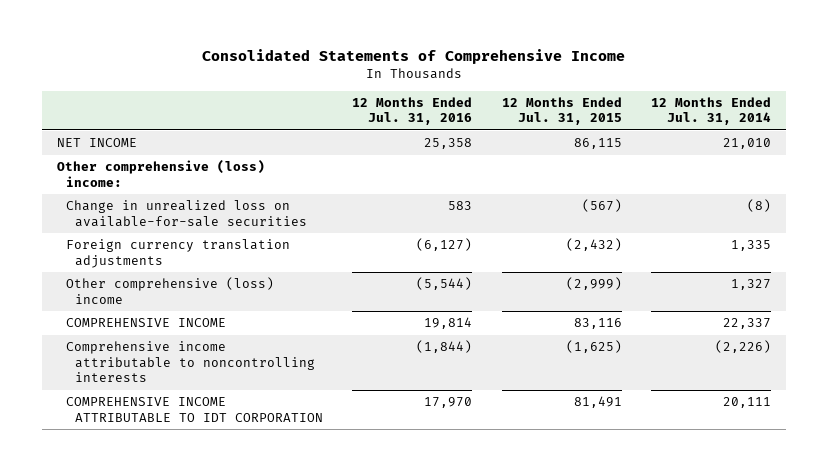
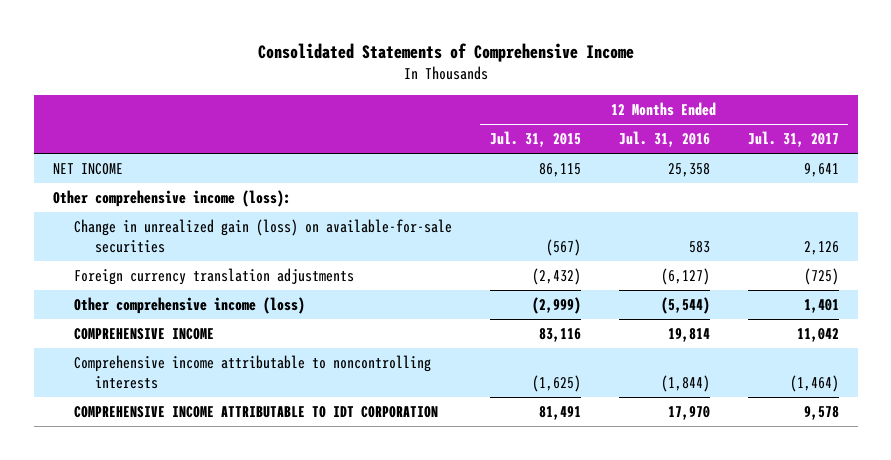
[651,96,772,126] 12 Months Ended Jul. 31, 2014 -> none
none -> [747,131,839,148] Jul. 31, 2017
[56,160,265,187] Other comprehensive (loss) income: -> [52,190,291,208] Other comprehensive income (loss):
[65,200,307,227] Change in unrealized loss on available-for-sale securities -> [73,219,452,254] Change in unrealized gain (loss) on available-for-sale securities
[65,277,274,304] Other comprehensive (loss) income -> [73,297,305,315] Other comprehensive income (loss)

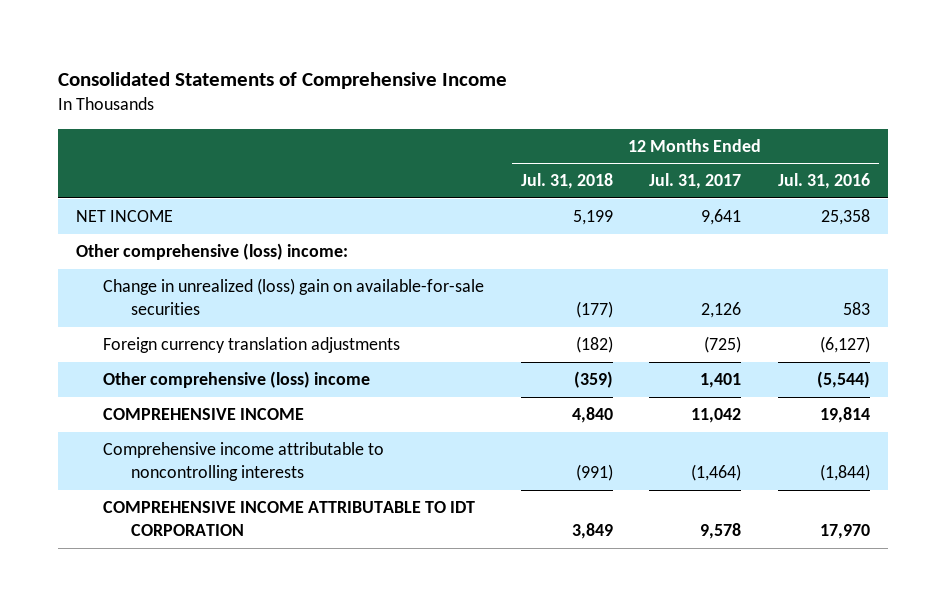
[489,131,581,148] Jul. 31, 2015 -> none
none -> [520,173,613,190] Jul. 31, 2018
[52,190,291,208] Other comprehensive income (loss): -> [75,243,348,261] Other comprehensive (loss) income:
[73,219,452,254] Change in unrealized gain (loss) on available-for-sale securities -> [103,278,485,316] Change in unrealized (loss) gain on available-for-sale securities
[73,297,305,315] Other comprehensive income (loss) -> [103,371,371,389] Other comprehensive (loss) income

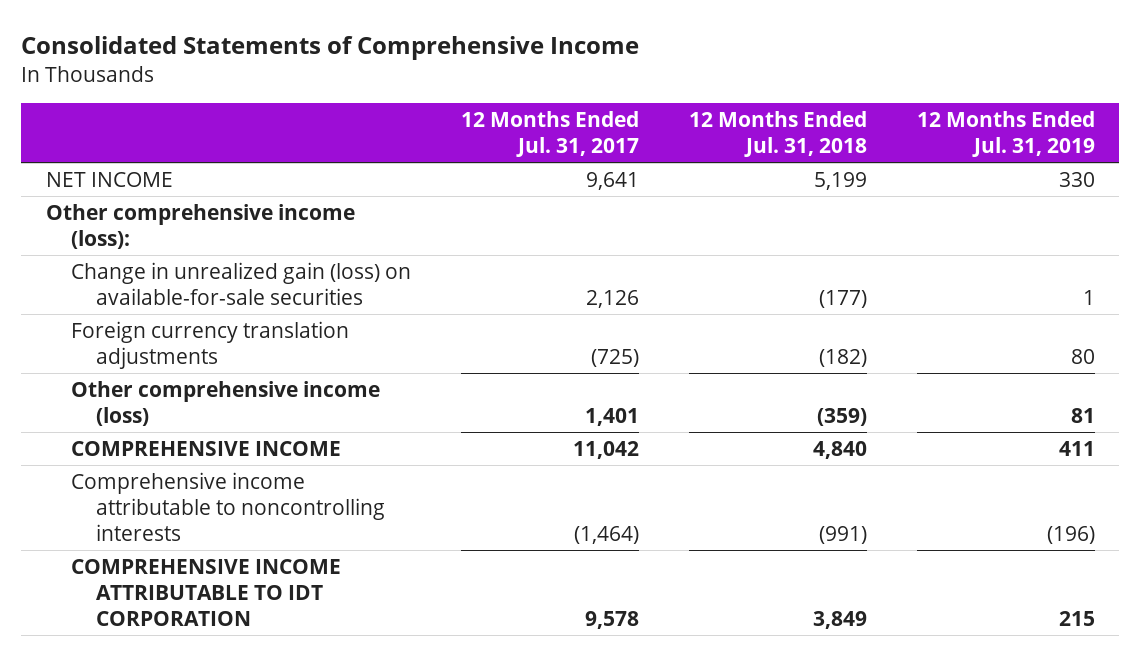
[777,173,870,190] Jul. 31, 2016 -> none
none -> [916,111,1095,158] 12 Months Ended Jul. 31, 2019
[75,243,348,261] Other comprehensive (loss) income: -> [46,203,356,250] Other comprehensive income (loss):
[103,278,485,316] Change in unrealized (loss) gain on available-for-sale securities -> [70,261,411,306] Change in unrealized gain (loss) on available-for-sale securities
[103,371,371,389] Other comprehensive (loss) income -> [70,380,380,427] Other comprehensive income (loss)

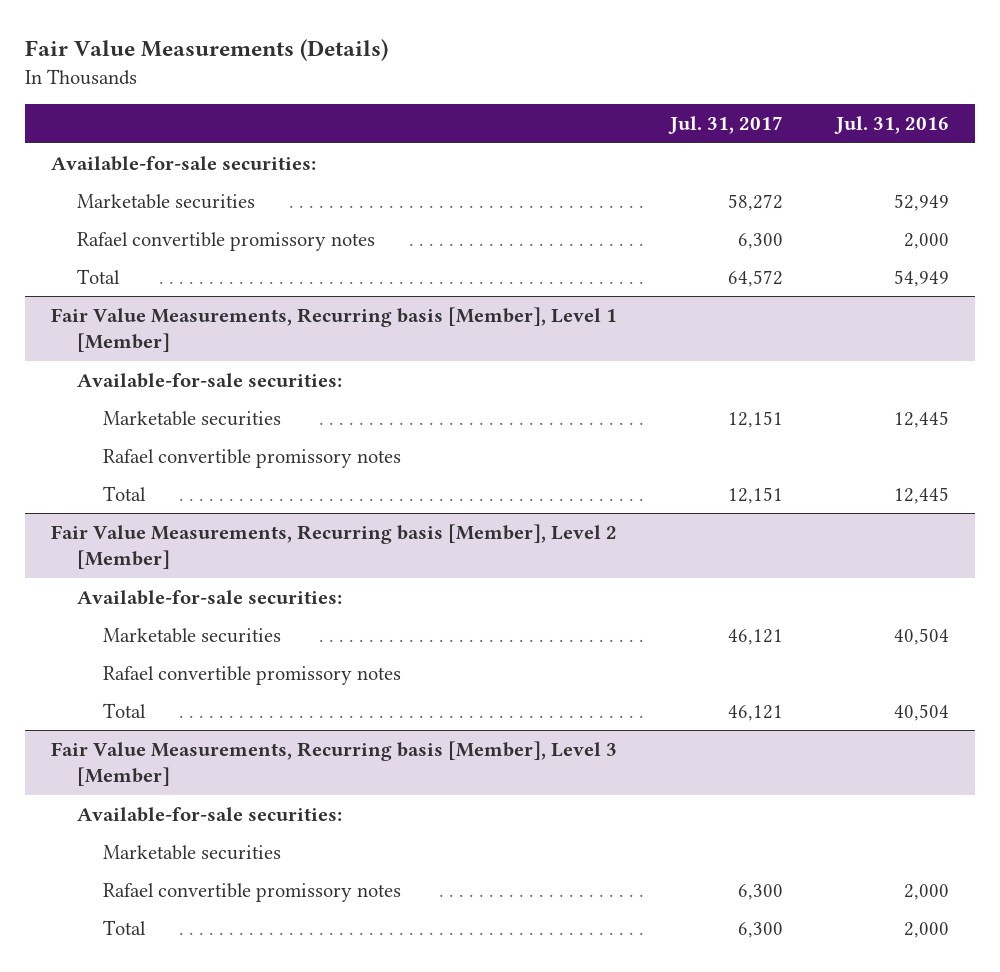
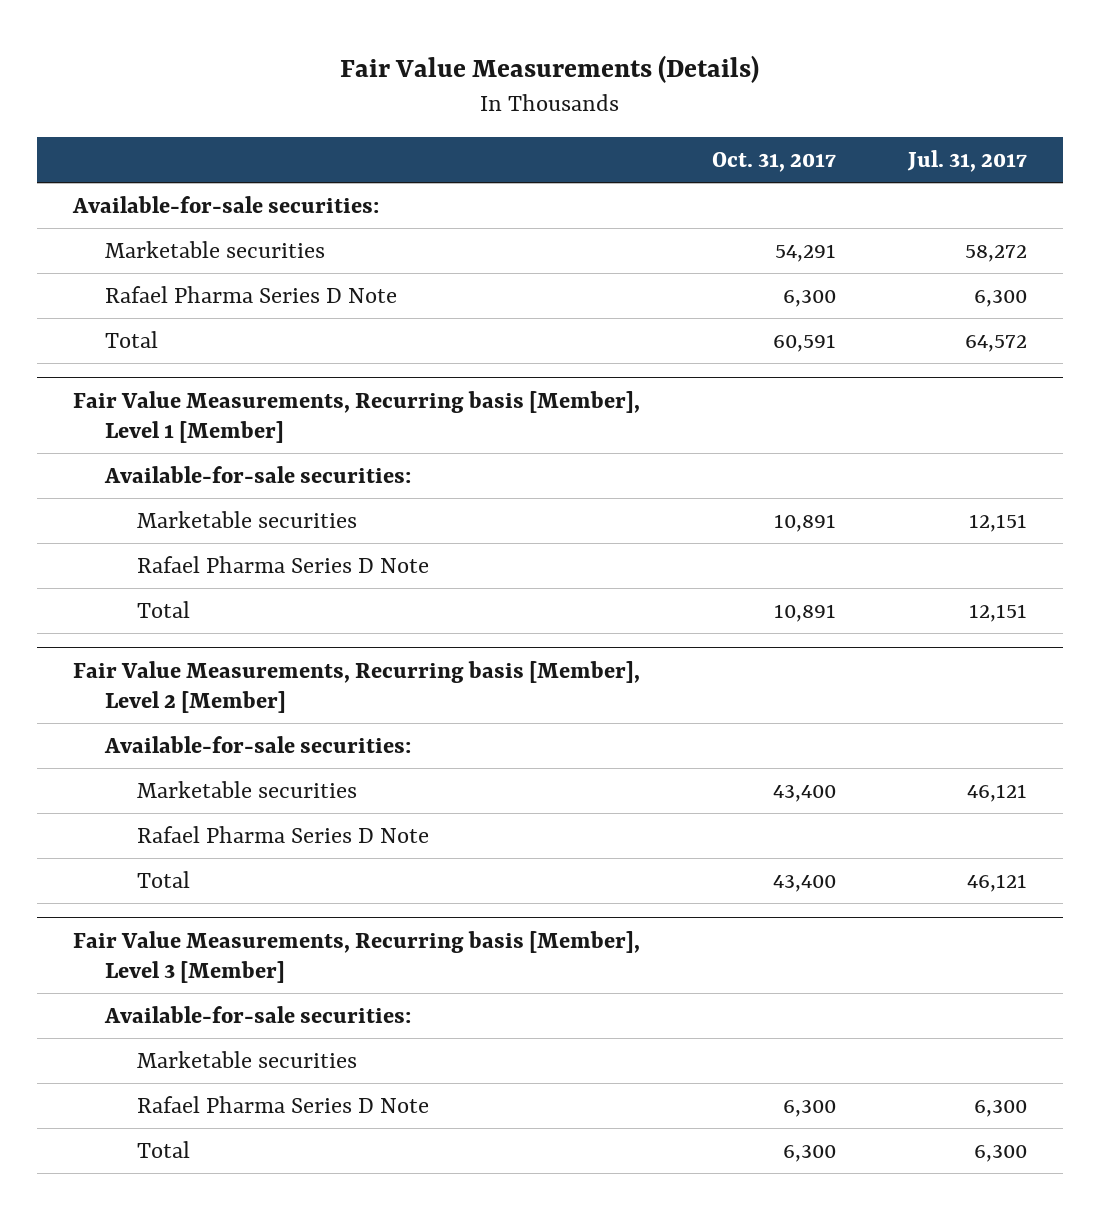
[833,116,949,135] Jul. 31, 2016 -> none
none -> [712,151,837,172] Oct. 31, 2017
[76,231,375,251] Rafael convertible promissory notes -> [104,285,397,303] Rafael Pharma Series D Note
[102,448,401,468] Rafael convertible promissory notes -> [136,555,429,573] Rafael Pharma Series D Note
[102,665,401,685] Rafael convertible promissory notes -> [136,825,429,843] Rafael Pharma Series D Note
[102,882,401,902] Rafael convertible promissory notes -> [136,1095,429,1113] Rafael Pharma Series D Note

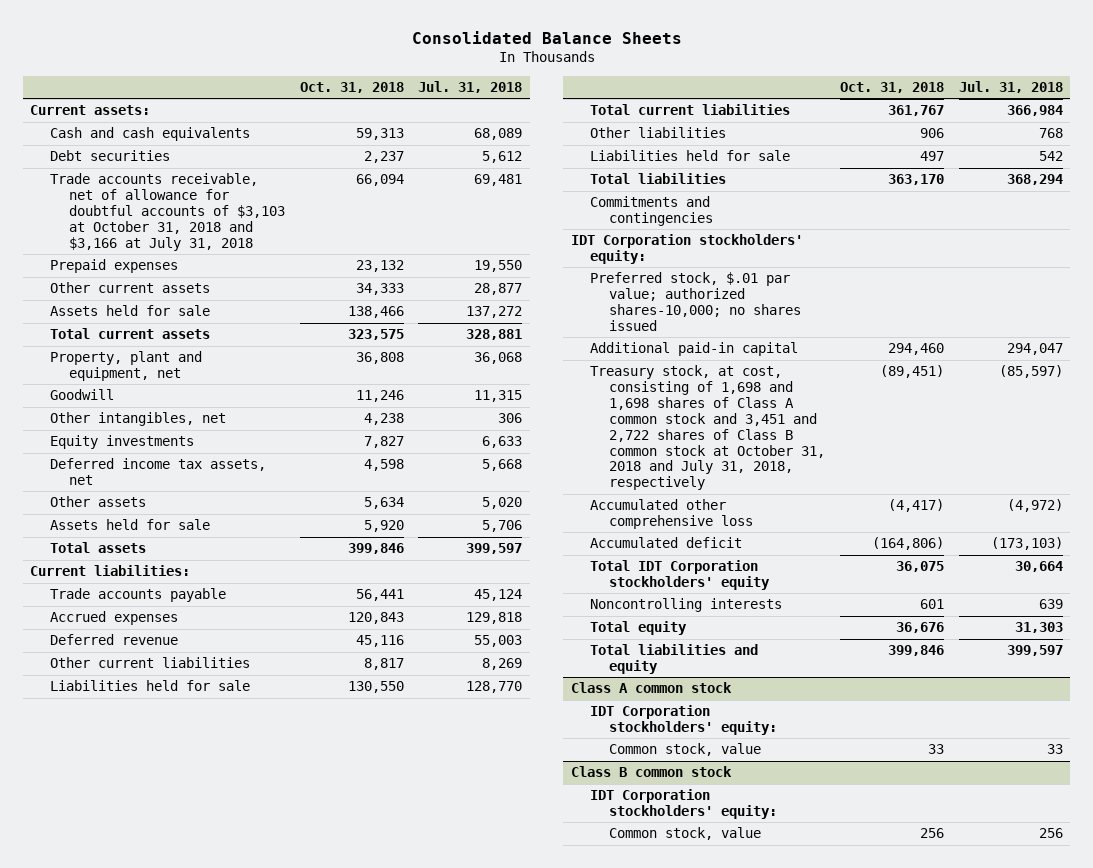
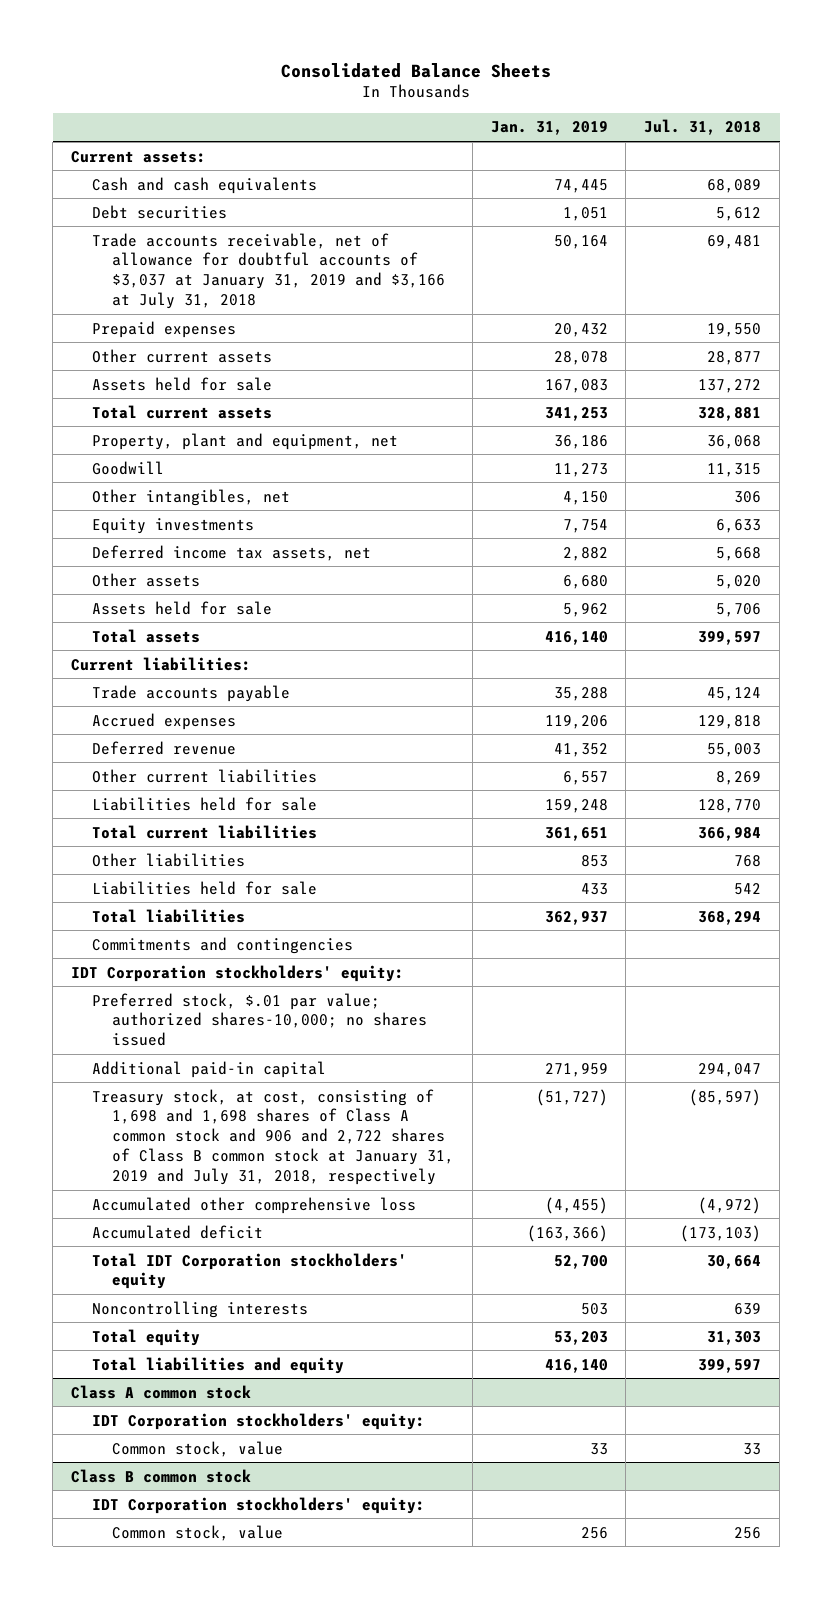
[299,81,404,93] Oct. 31, 2018 -> none
none -> [490,121,608,136] Jan. 31, 2019
[49,173,285,251] Trade accounts receivable, net of allowance for doubtful accounts of $3,103 at October 31, 2018 and $3,166 at July 31, 2018 -> [91,232,446,310] Trade accounts receivable, net of allowance for doubtful accounts of $3,037 at January 31, 2019 and $3,166 at July 31, 2018
[589,365,826,491] Treasury stock, at cost, consisting of 1,698 and 1,698 shares of Class A common stock and 3,451 and 2,722 shares of Class B common stock at October 31, 2018 and July 31, 2018, respectively -> [91,1088,455,1185] Treasury stock, at cost, consisting of 1,698 and 1,698 shares of Class A common stock and 906 and 2,722 shares of Class B common stock at January 31, 2019 and July 31, 2018, respectively

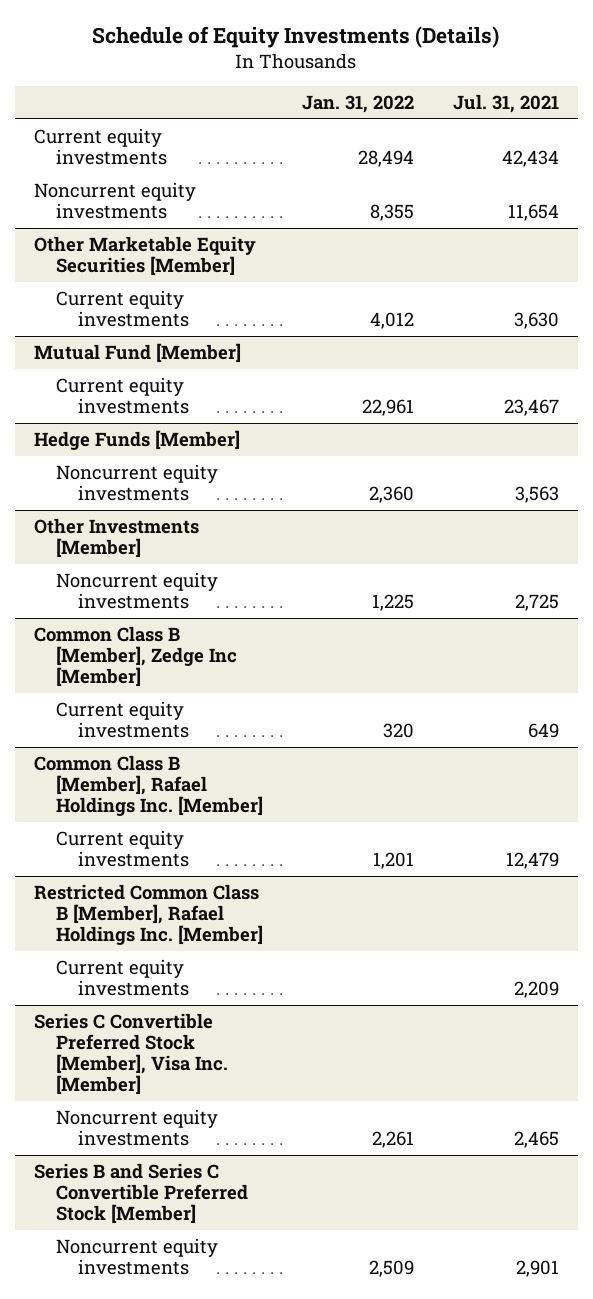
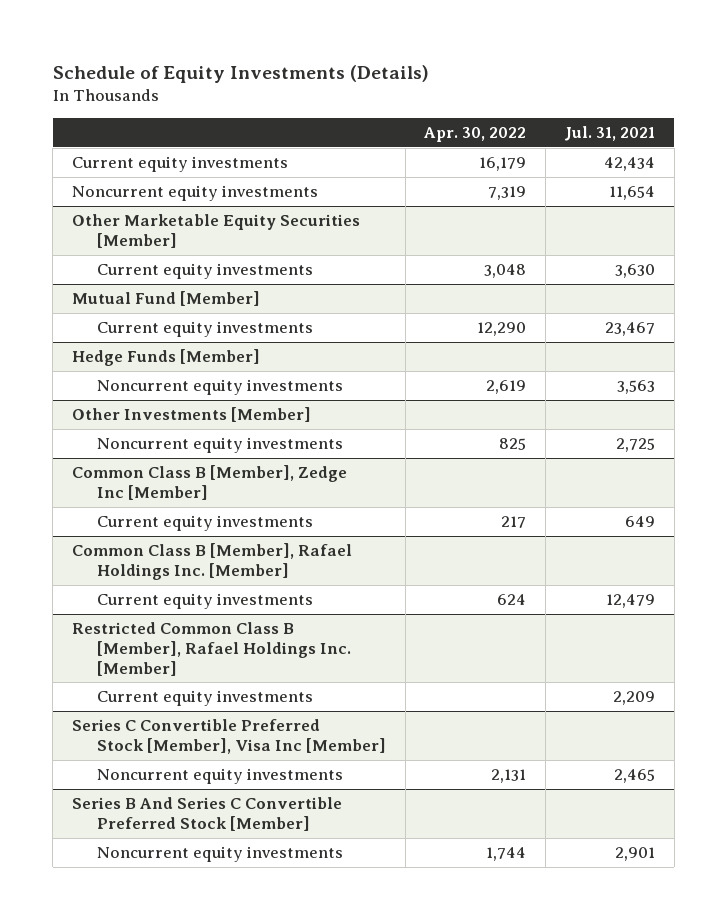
[301,95,414,114] Jan. 31, 2022 -> none
none -> [424,127,527,143] Apr. 30, 2022
[34,1012,229,1096] Series C Convertible Preferred Stock [Member], Visa Inc. [Member] -> [71,719,387,754] Series C Convertible Preferred Stock [Member], Visa Inc [Member]
[34,1162,249,1225] Series B and Series C Convertible Preferred Stock [Member] -> [71,797,342,831] Series B And Series C Convertible Preferred Stock [Member]

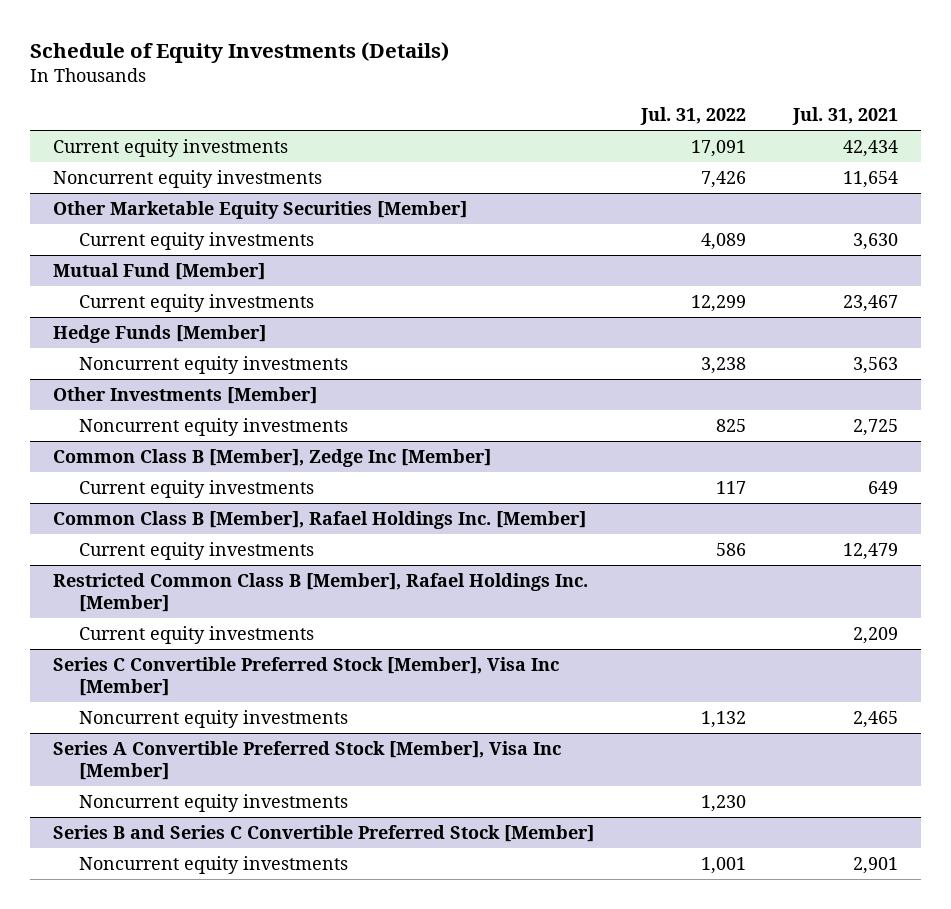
[424,127,527,143] Apr. 30, 2022 -> none
none -> [640,107,747,126] Jul. 31, 2022
none -> [53,740,562,780] Series A Convertible Preferred Stock [Member], Visa Inc [Member]
none -> [79,793,349,812] Noncurrent equity investments
[71,797,342,831] Series B And Series C Convertible Preferred Stock [Member] -> [53,824,595,842] Series B and Series C Convertible Preferred Stock [Member]

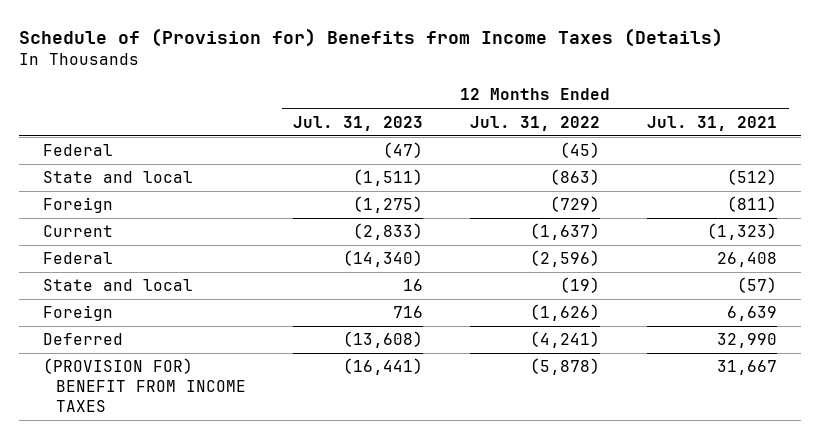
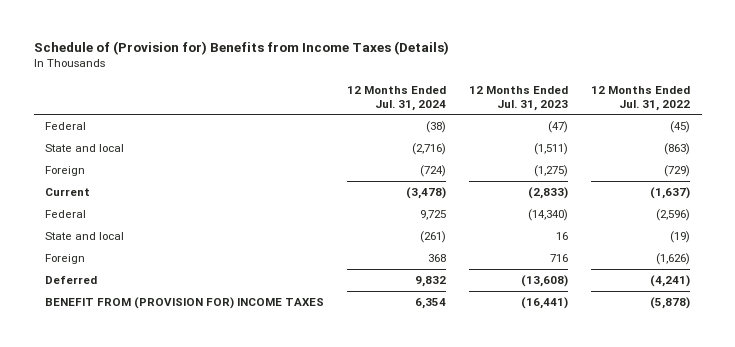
[647,115,778,131] Jul. 31, 2021 -> none
none -> [347,85,447,111] 12 Months Ended Jul. 31, 2024
[42,358,247,412] (PROVISION FOR) BENEFIT FROM INCOME TAXES -> [45,296,325,309] BENEFIT FROM (PROVISION FOR) INCOME TAXES

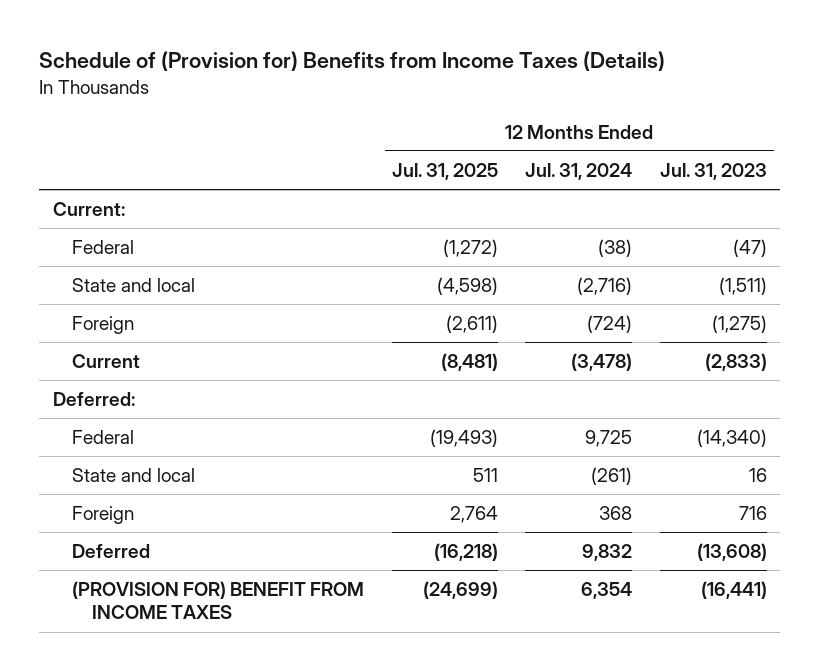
[591,85,691,111] 12 Months Ended Jul. 31, 2022 -> none
none -> [391,162,498,180] Jul. 31, 2025
none -> [52,202,125,217] Current:
none -> [52,392,135,407] Deferred:
[45,296,325,309] BENEFIT FROM (PROVISION FOR) INCOME TAXES -> [72,581,365,620] (PROVISION FOR) BENEFIT FROM INCOME TAXES

